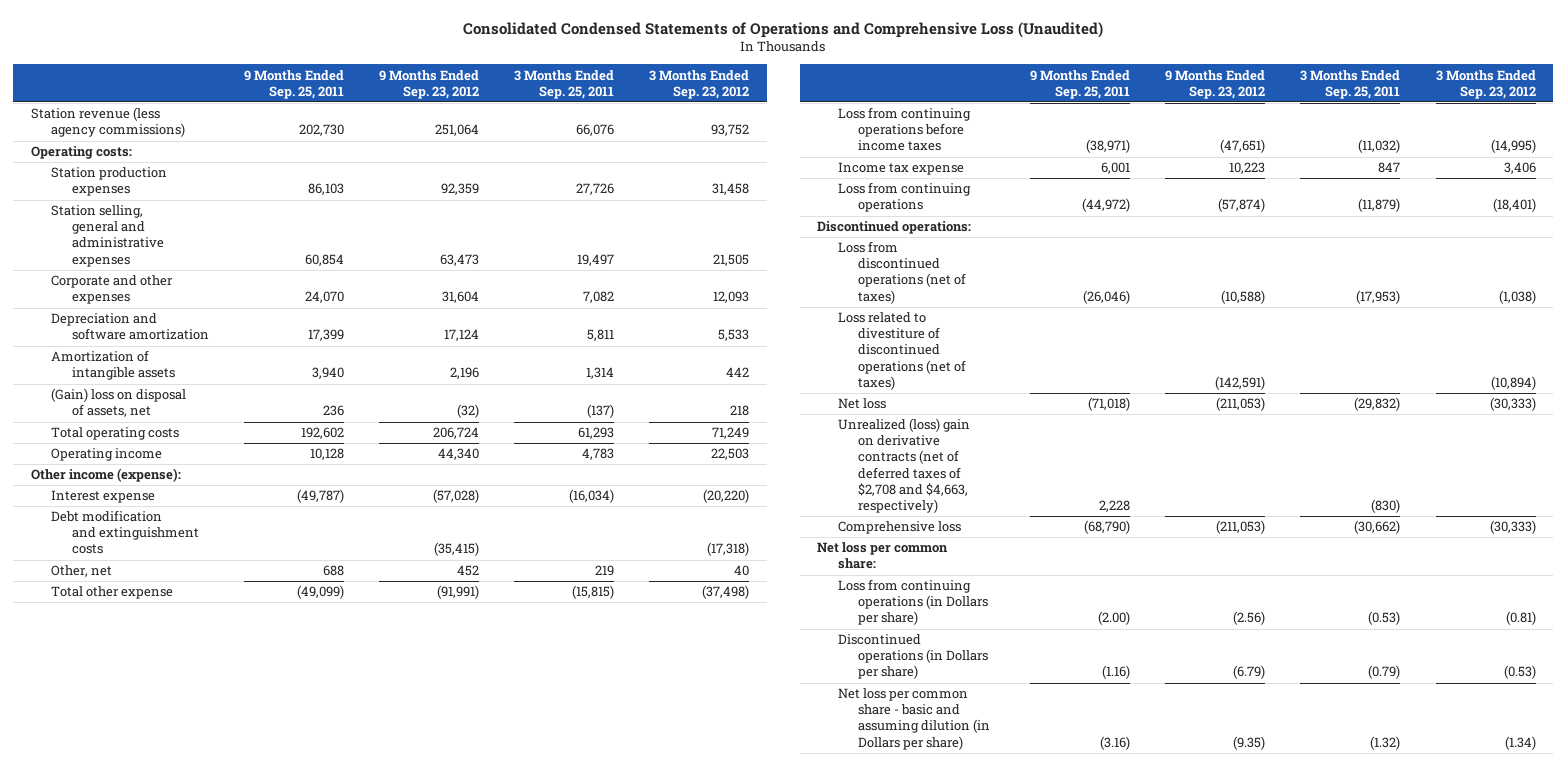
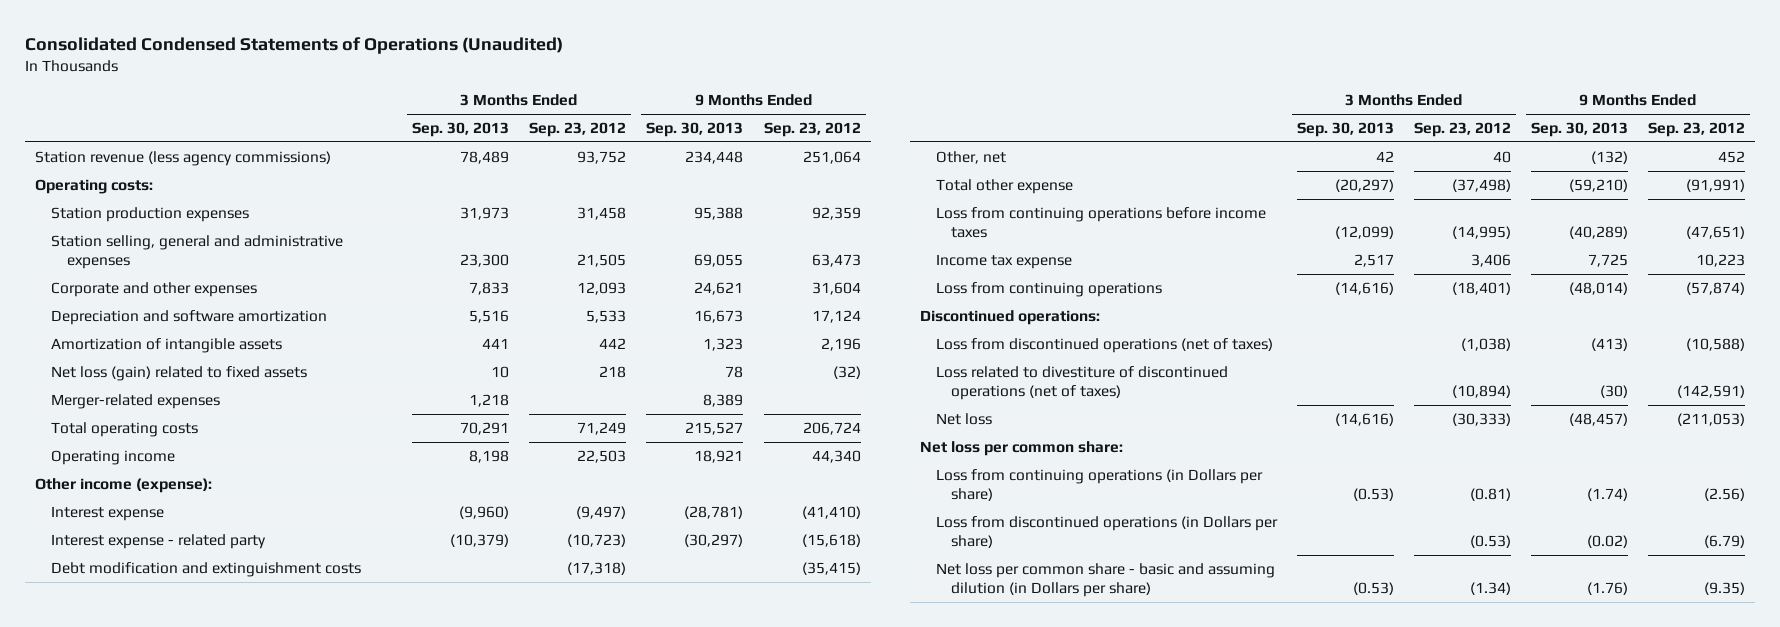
[463,21,1104,38] Consolidated Condensed Statements of Operations and Comprehensive Loss (Unaudited) -> [25,36,564,54] Consolidated Condensed Statements of Operations (Unaudited)
[243,69,344,99] 9 Months Ended Sep. 25, 2011 -> none
[514,69,615,99] 3 Months Ended Sep. 25, 2011 -> none
none -> [412,122,510,138] Sep. 30, 2013
none -> [646,122,744,138] Sep. 30, 2013
[51,388,187,418] (Gain) loss on disposal of assets, net -> [50,365,307,381] Net loss (gain) related to fixed assets
none -> [50,393,220,409] Merger-related expenses
[432,489,479,504] (57,028) -> [801,505,861,519] (41,410)
[703,489,750,504] (20,220) -> [576,505,627,519] (9,497)
none -> [50,533,266,549] Interest expense - related party
[837,418,970,513] Unrealized (loss) gain on derivative contracts (net of deferred taxes of $2,708 and $4,663, respectively) -> none
[837,521,961,535] Comprehensive loss -> none
[837,634,988,680] Discontinued operations (in Dollars per share) -> [935,515,1278,548] Loss from discontinued operations (in Dollars per share)

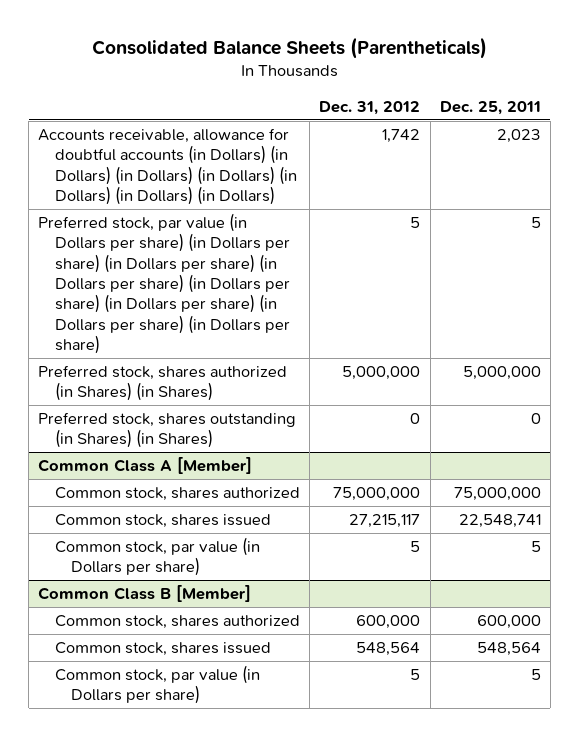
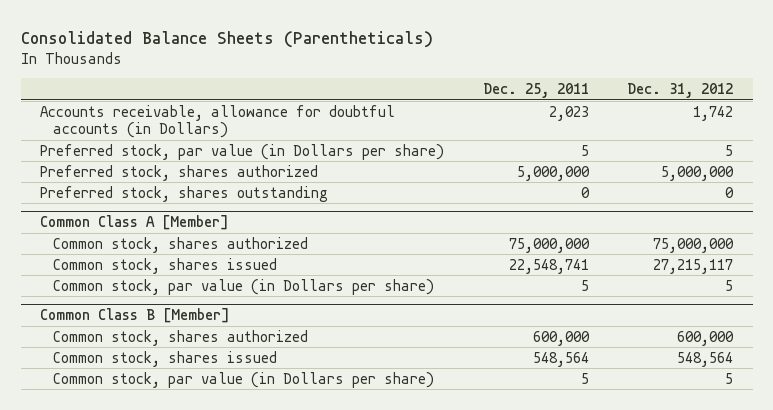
[38,127,297,206] Accounts receivable, allowance for doubtful accounts (in Dollars) (in Dollars) (in Dollars) (in Dollars) (in Dollars) (in Dollars) (in Dollars) -> [39,104,395,139] Accounts receivable, allowance for doubtful accounts (in Dollars)
[38,212,290,355] Preferred stock, par value (in Dollars per share) (in Dollars per share) (in Dollars per share) (in Dollars per share) (in Dollars per share) (in Dollars per share) (in Dollars per share) (in Dollars per share) -> [39,143,444,160] Preferred stock, par value (in Dollars per share)
[38,364,288,402] Preferred stock, shares authorized (in Shares) (in Shares) -> [39,164,318,181] Preferred stock, shares authorized
[38,411,297,449] Preferred stock, shares outstanding (in Shares) (in Shares) -> [39,185,328,202] Preferred stock, shares outstanding

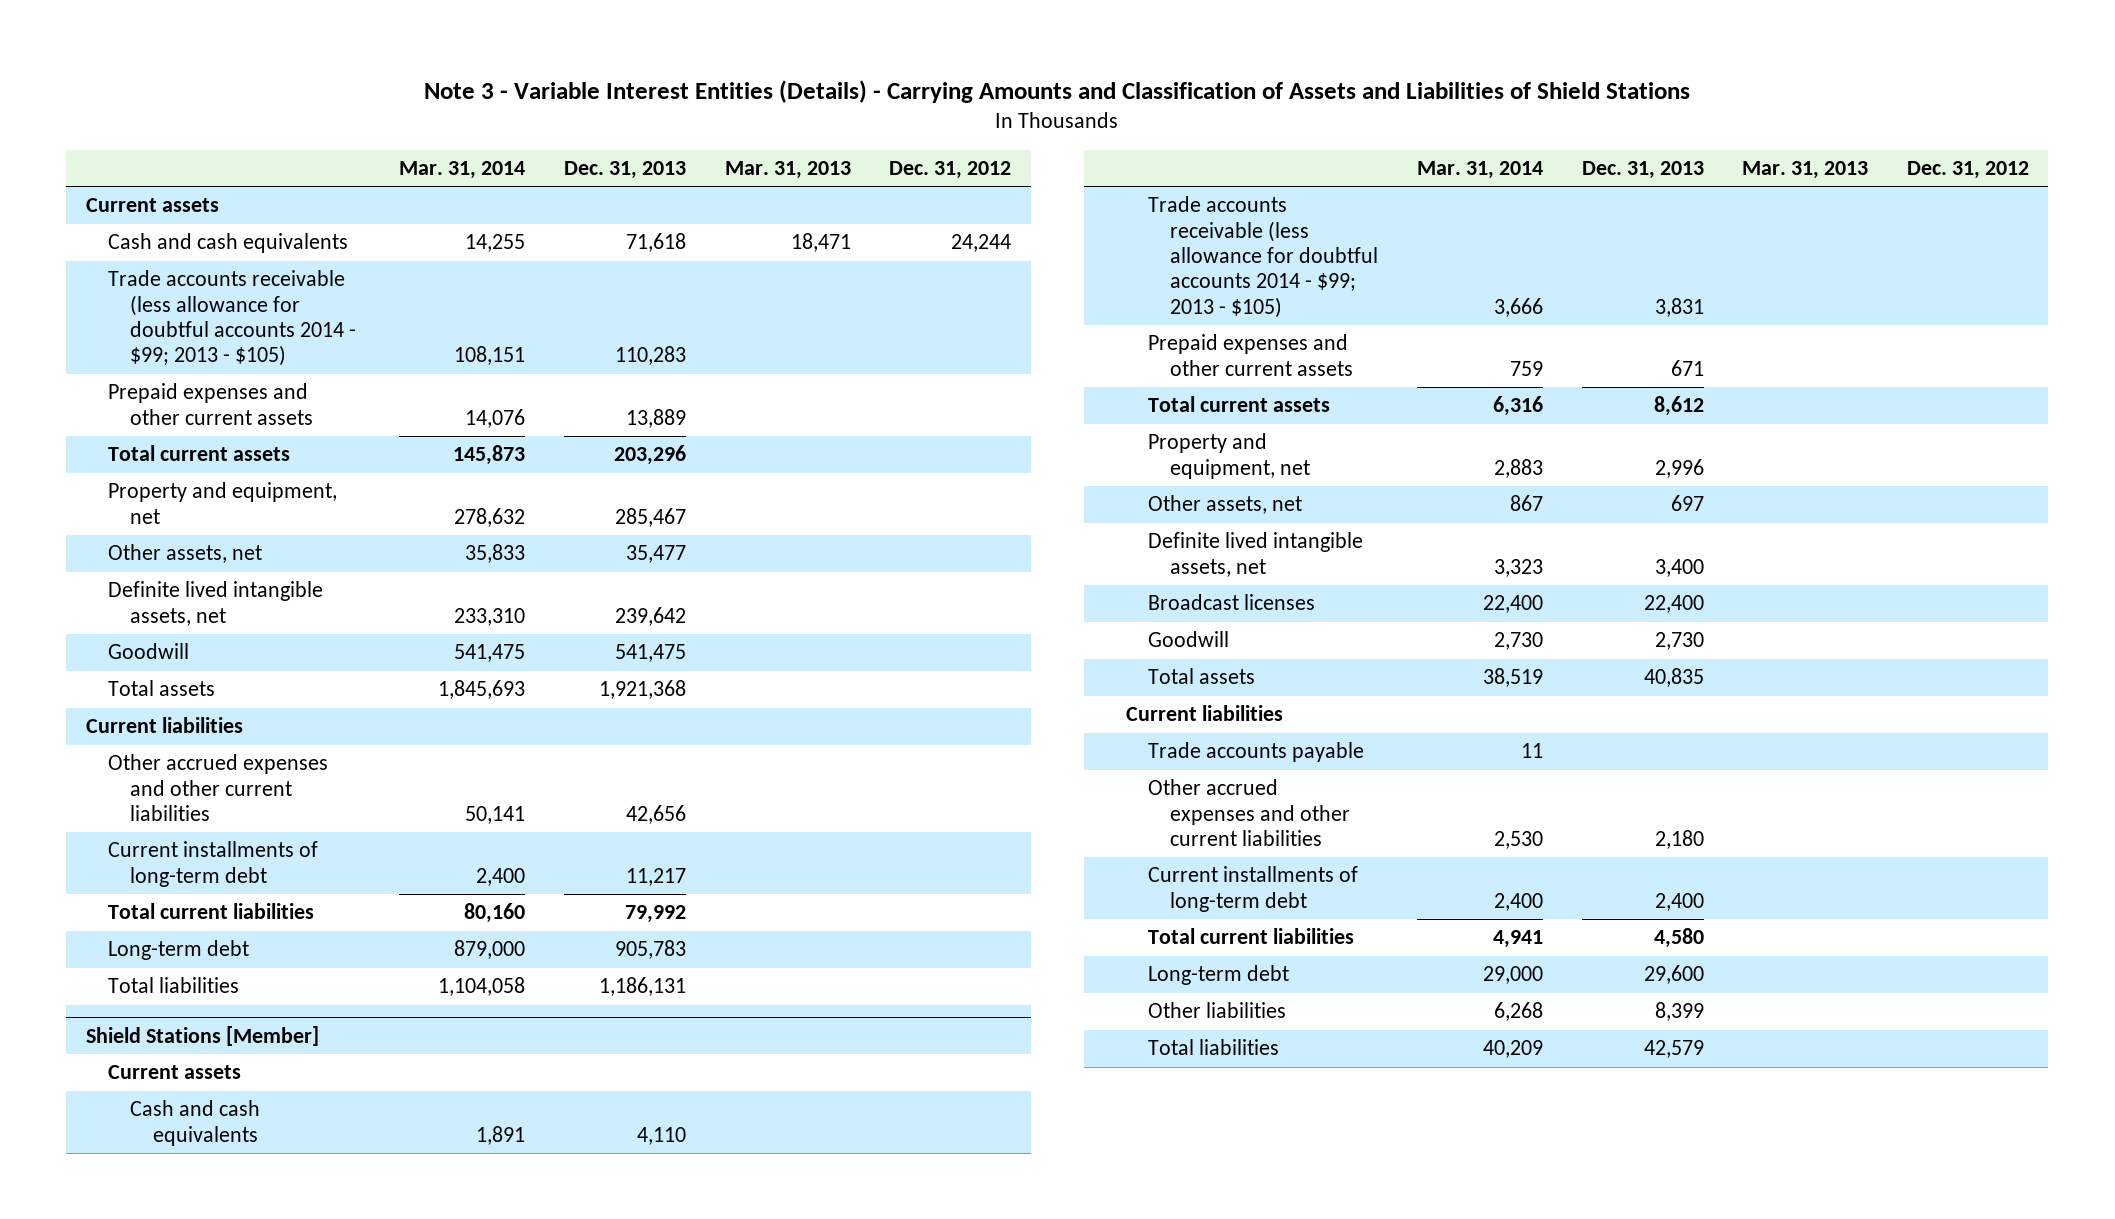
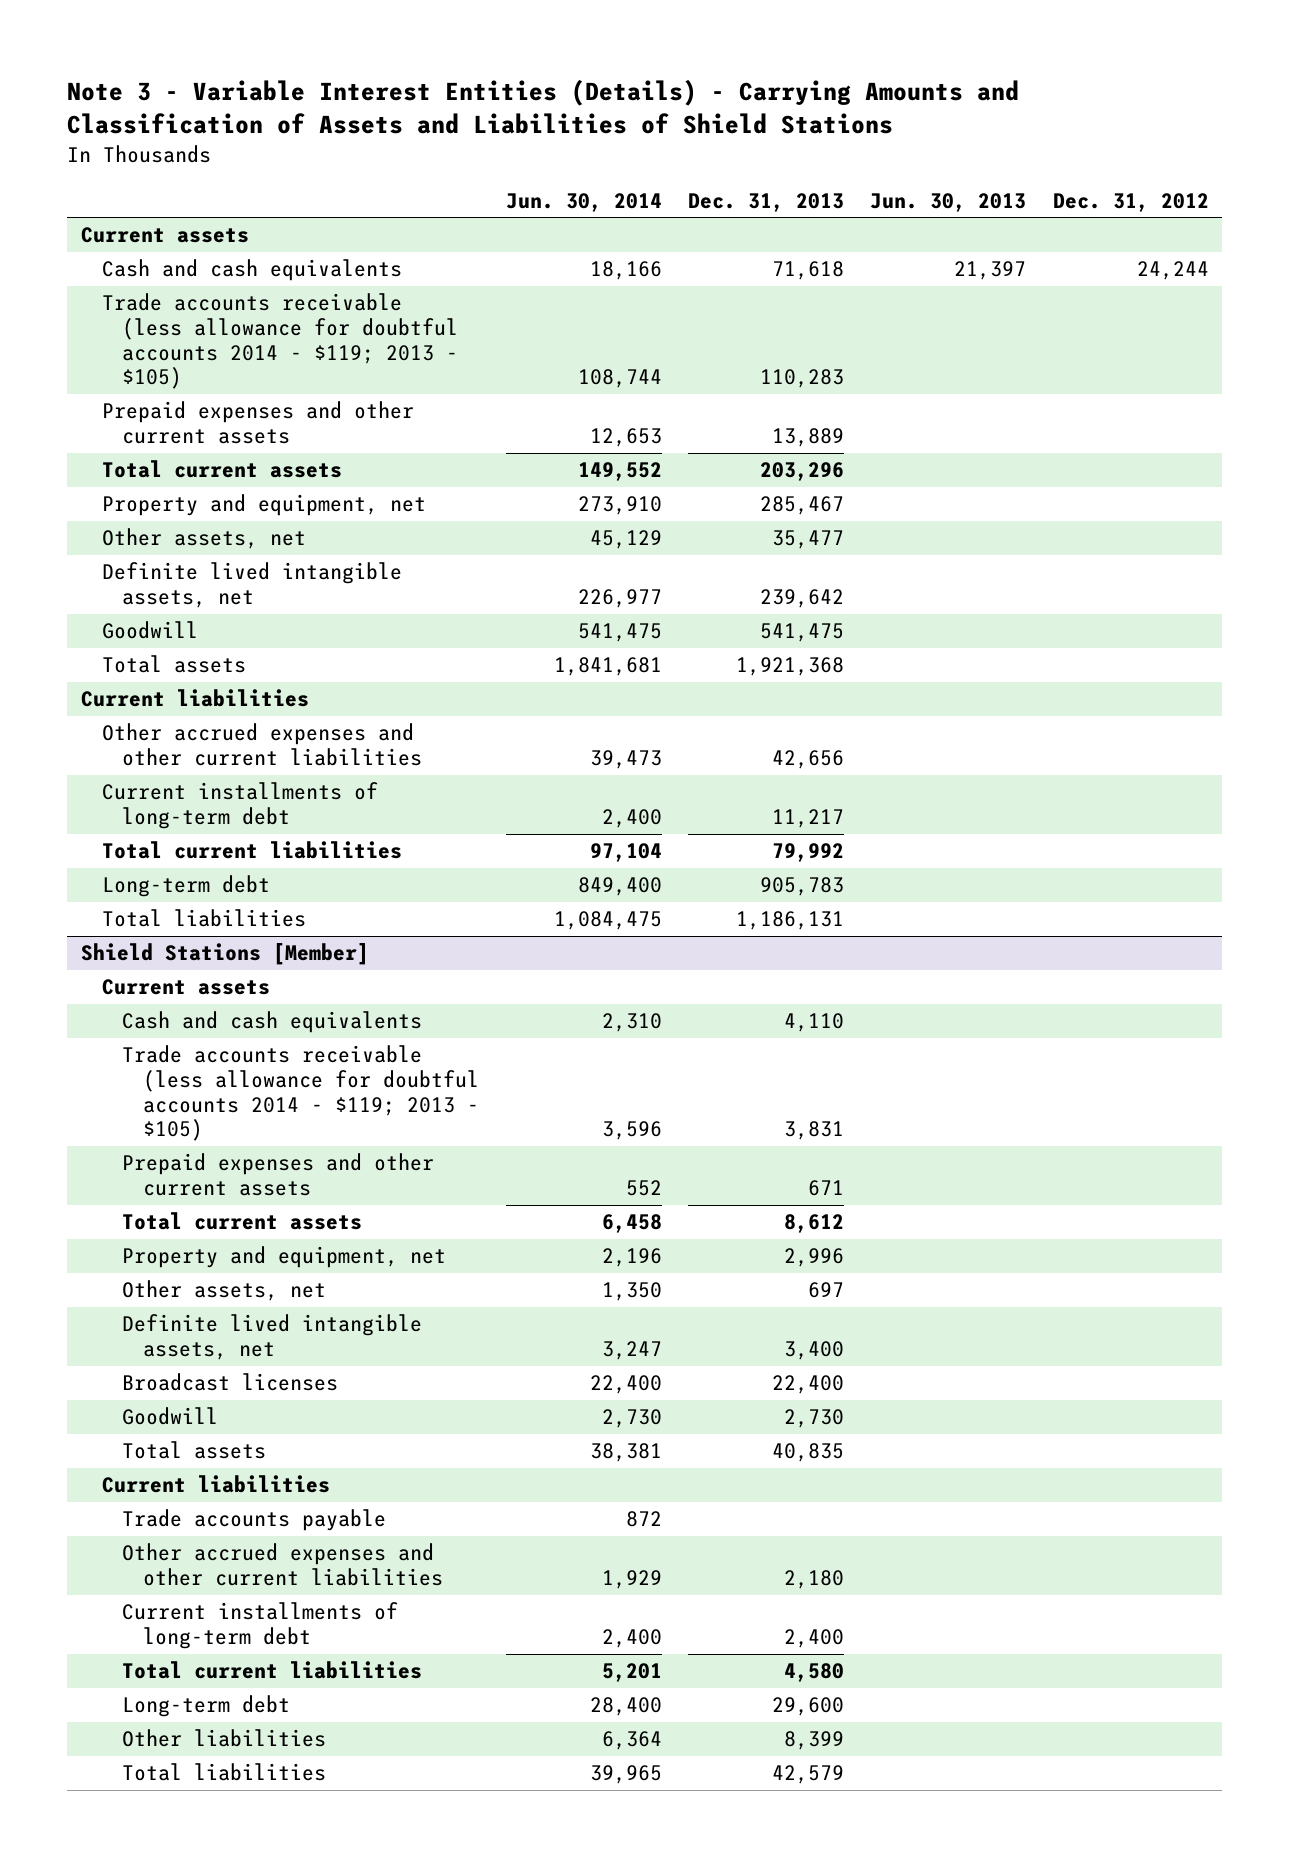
[399,160,526,179] Mar. 31, 2014 -> none
[724,160,851,179] Mar. 31, 2013 -> none
none -> [505,192,662,212] Jun. 30, 2014
none -> [870,192,1027,212] Jun. 30, 2013
[108,270,357,367] Trade accounts receivable (less allowance for doubtful accounts 2014 - $99; 2013 - $105) -> [101,293,459,390] Trade accounts receivable (less allowance for doubtful accounts 2014 - $119; 2013 - $105)
[1147,196,1379,318] Trade accounts receivable (less allowance for doubtful accounts 2014 - $99; 2013 - $105) -> [122,1045,480,1142] Trade accounts receivable (less allowance for doubtful accounts 2014 - $119; 2013 - $105)

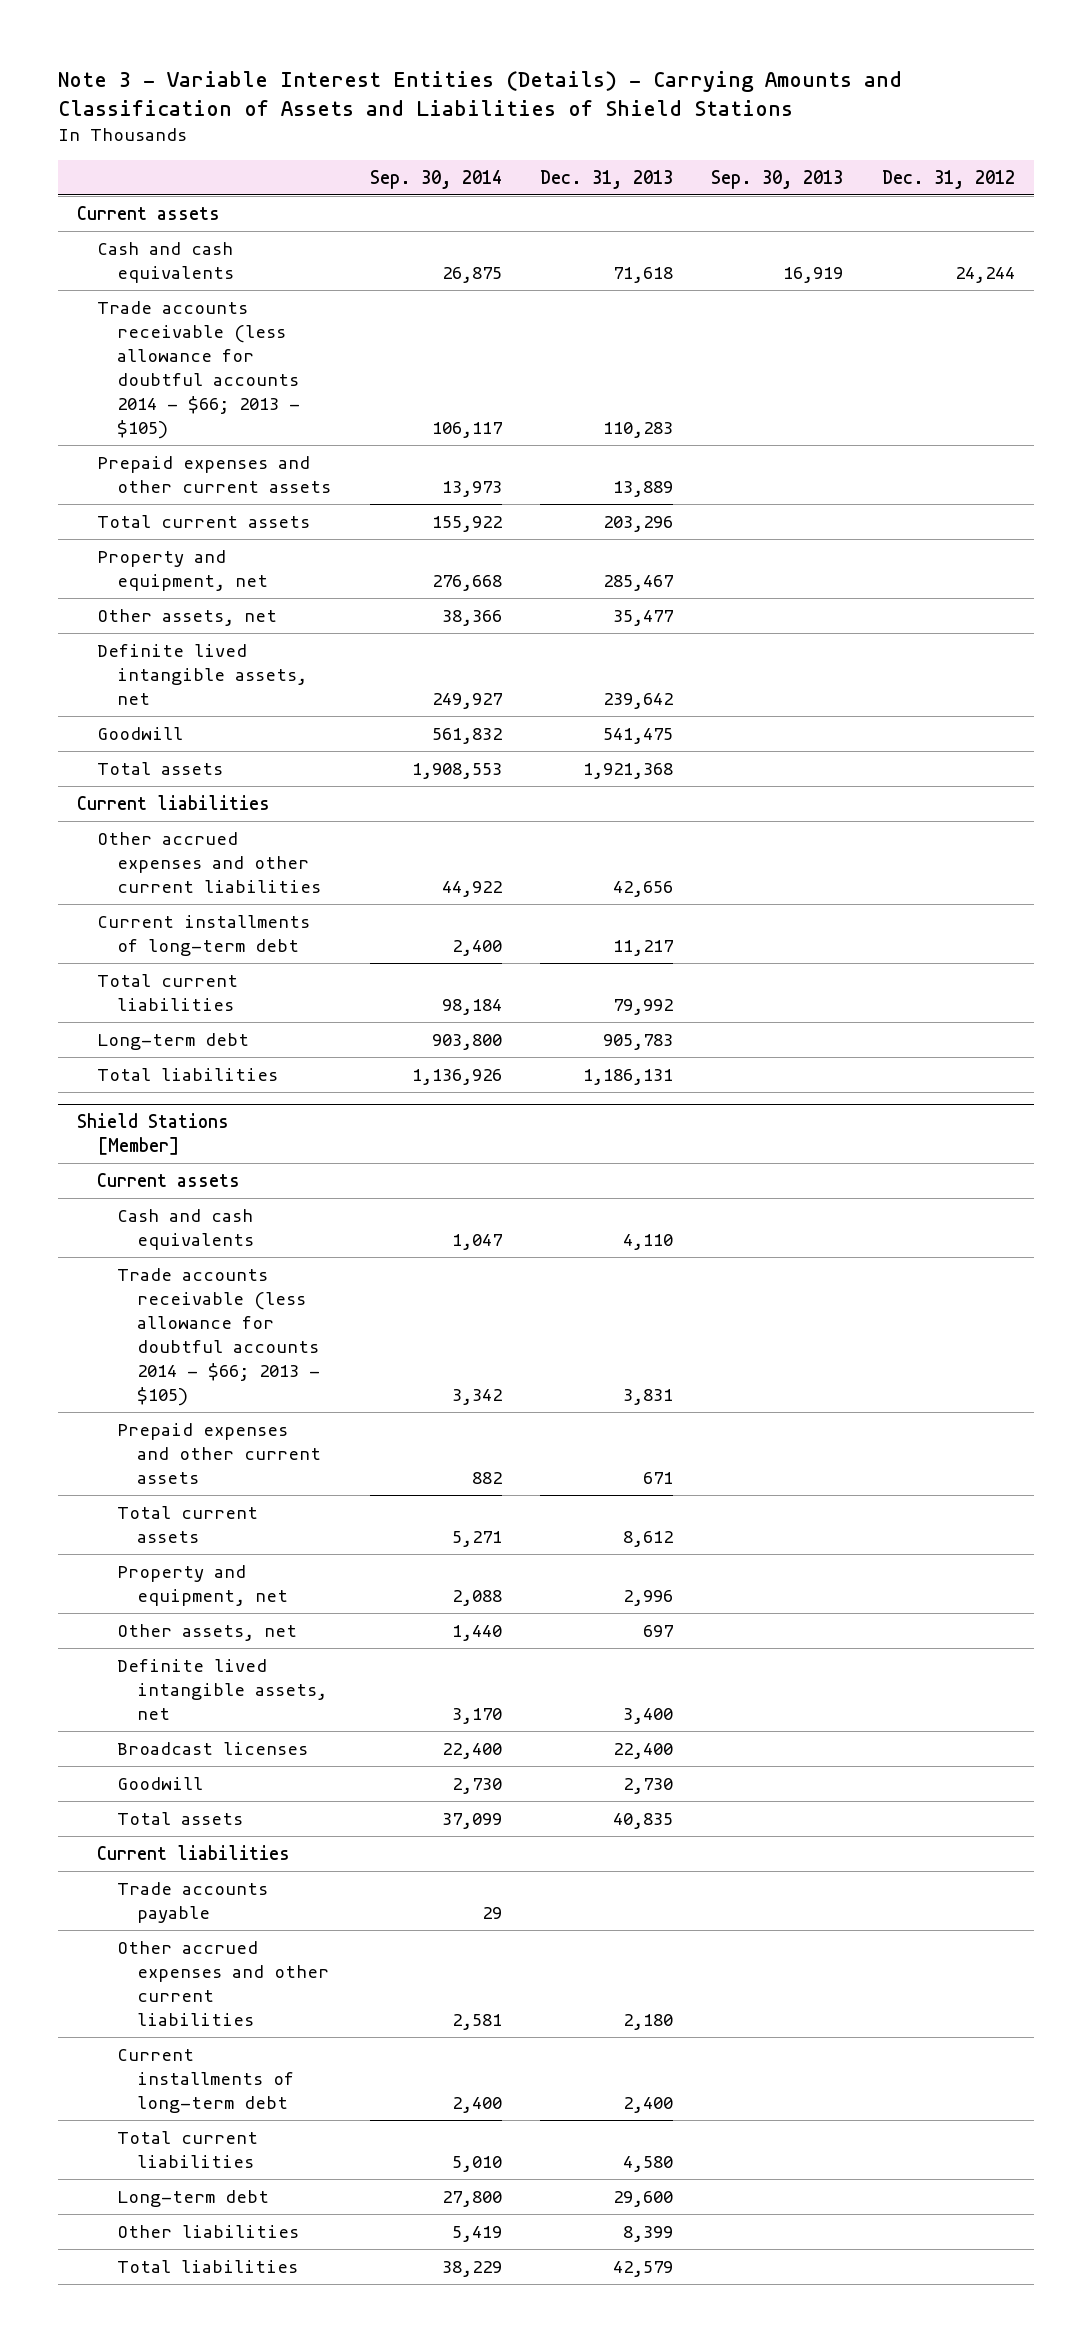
[505,192,662,212] Jun. 30, 2014 -> none
[870,192,1027,212] Jun. 30, 2013 -> none
none -> [369,169,502,189] Sep. 30, 2014
none -> [711,169,844,189] Sep. 30, 2013
[101,293,459,390] Trade accounts receivable (less allowance for doubtful accounts 2014 - $119; 2013 - $105) -> [96,300,301,440] Trade accounts receivable (less allowance for doubtful accounts 2014 - $66; 2013 - $105)
[122,1045,480,1142] Trade accounts receivable (less allowance for doubtful accounts 2014 - $119; 2013 - $105) -> [117,1267,321,1407] Trade accounts receivable (less allowance for doubtful accounts 2014 - $66; 2013 - $105)

